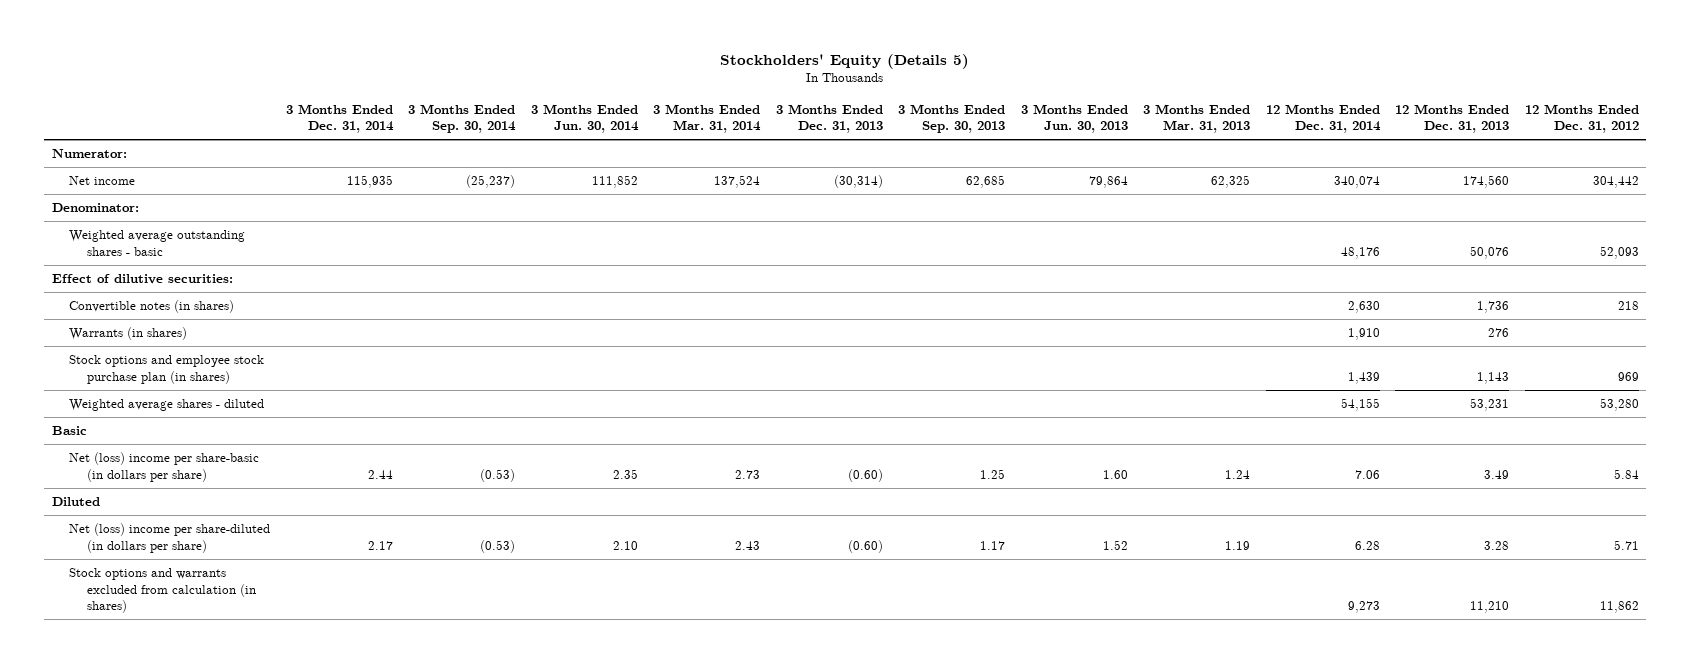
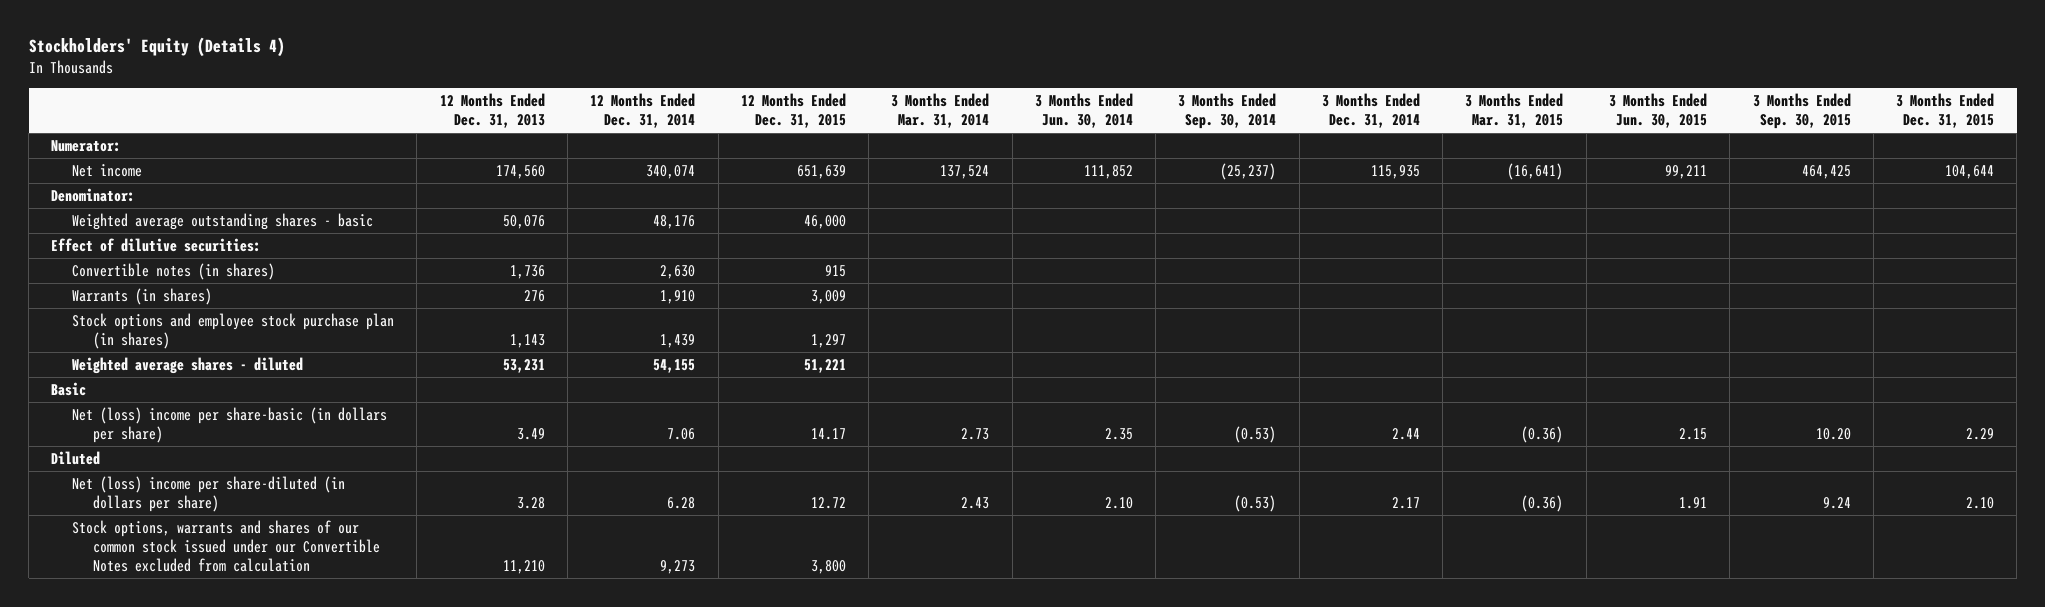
[720,53,970,69] Stockholders' Equity (Details 5) -> [28,37,285,58] Stockholders' Equity (Details 4)
[775,103,883,134] 3 Months Ended Dec. 31, 2013 -> none
[898,103,1006,134] 3 Months Ended Sep. 30, 2013 -> none
[1020,103,1128,134] 3 Months Ended Jun. 30, 2013 -> none
[1143,103,1251,134] 3 Months Ended Mar. 31, 2013 -> none
[1524,103,1639,134] 12 Months Ended Dec. 31, 2012 -> none
none -> [740,92,846,128] 12 Months Ended Dec. 31, 2015
none -> [1465,92,1564,128] 3 Months Ended Mar. 31, 2015
none -> [1608,92,1707,128] 3 Months Ended Jun. 30, 2015
none -> [1752,92,1851,129] 3 Months Ended Sep. 30, 2015
none -> [1896,92,1995,128] 3 Months Ended Dec. 31, 2015
[69,568,256,614] Stock options and warrants excluded from calculation (in shares) -> [72,519,381,572] Stock options, warrants and shares of our common stock issued under our Convertible Notes excluded from calculation

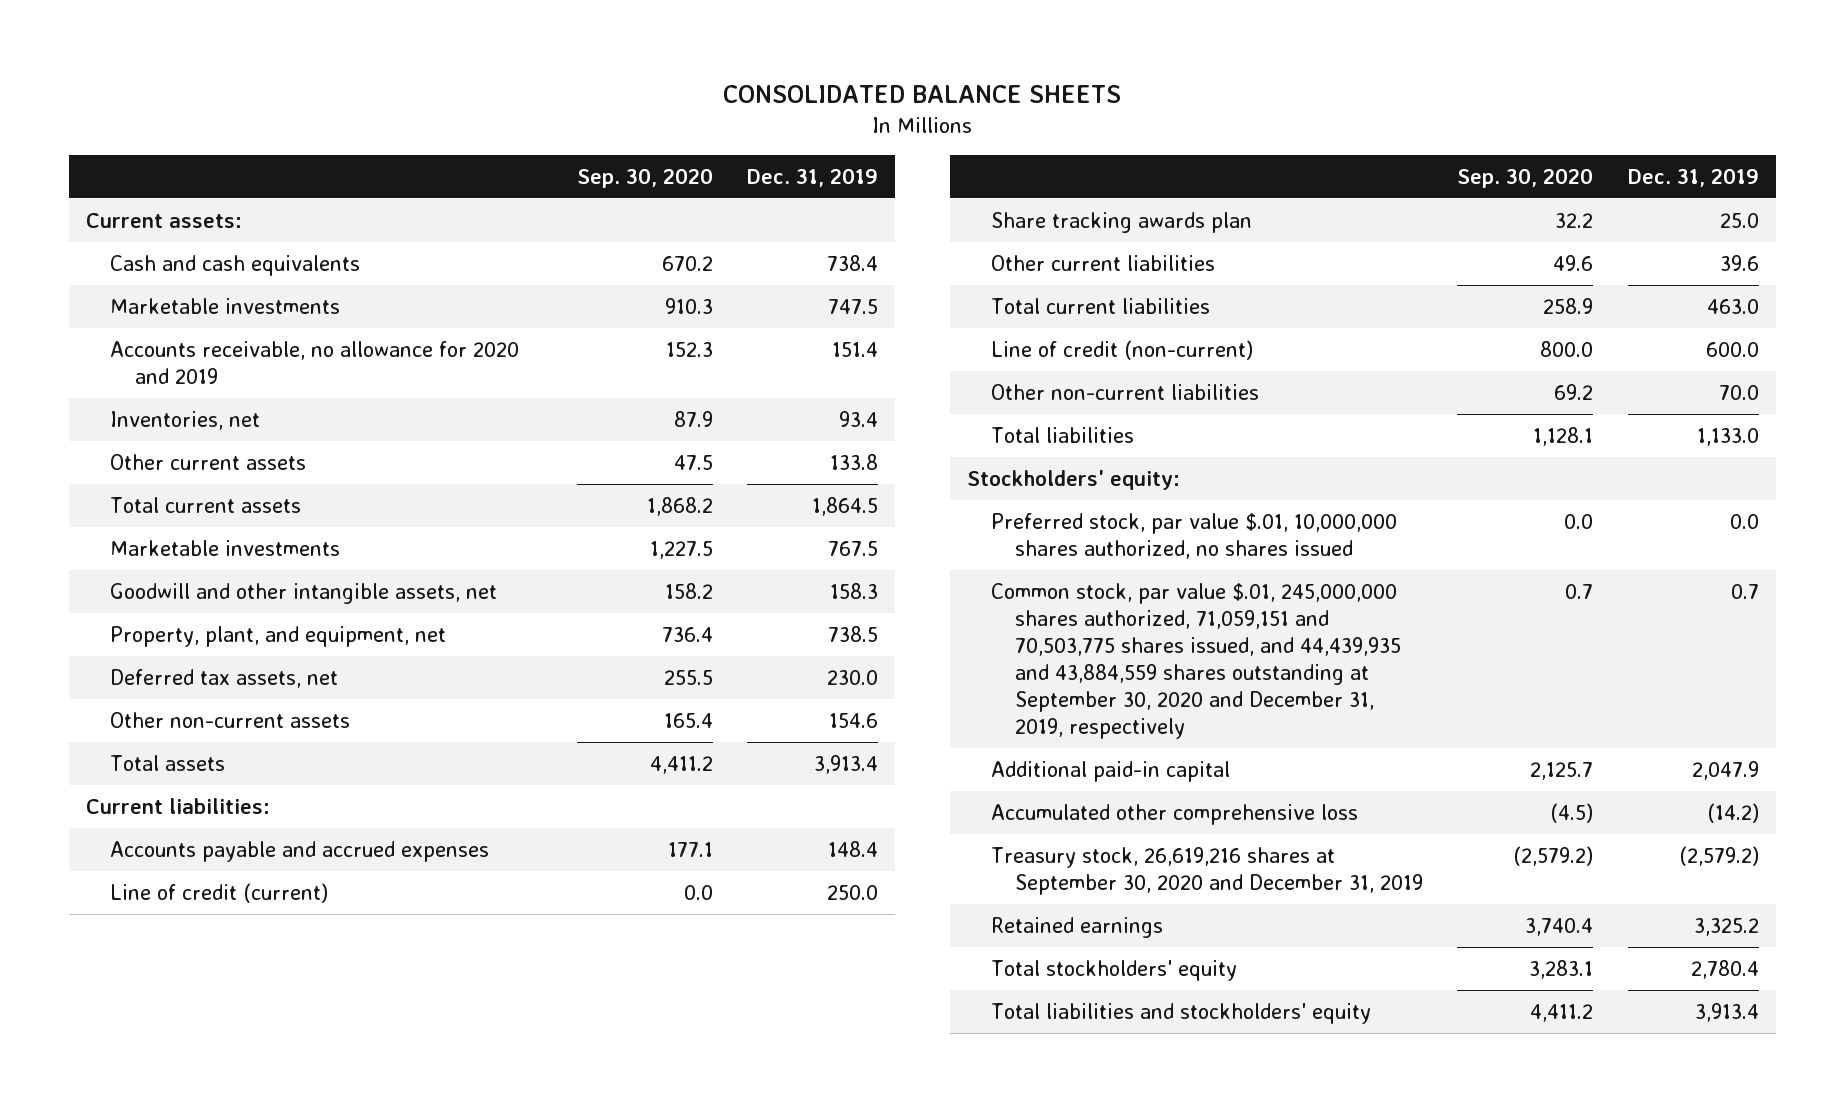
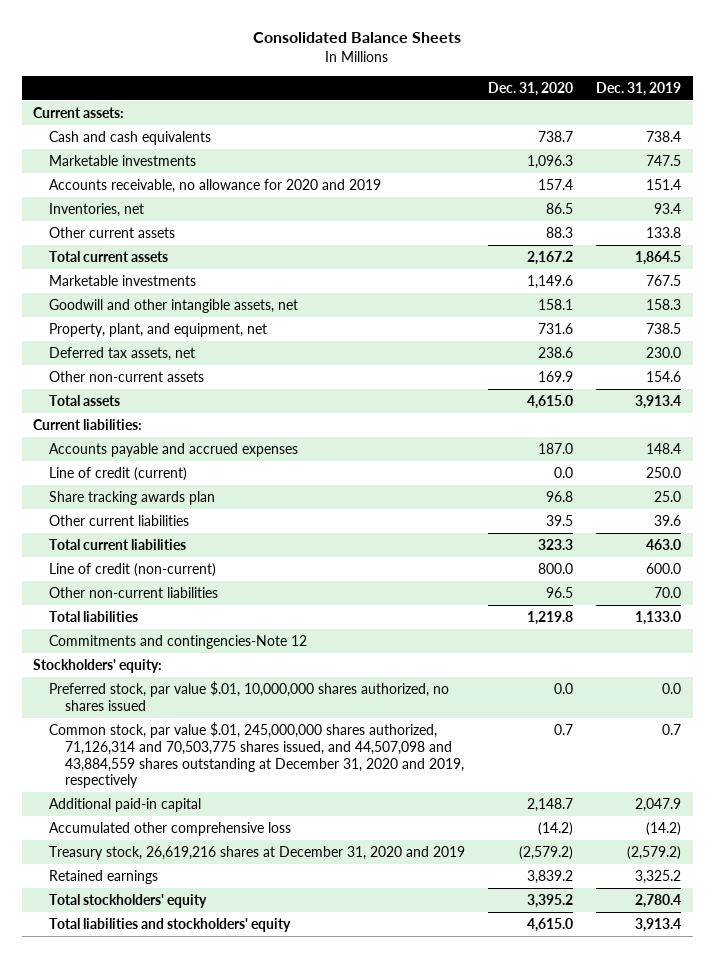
[723,85,1122,104] CONSOLIDATED BALANCE SHEETS -> [253,32,462,44] Consolidated Balance Sheets
[576,167,713,188] Sep. 30, 2020 -> none
none -> [488,81,574,96] Dec. 31, 2020
none -> [49,634,308,649] Commitments and contingencies-Note 12
[991,582,1402,739] Common stock, par value $.01, 245,000,000 shares authorized, 71,059,151 and 70,503,775 shares issued, and 44,439,935 and 43,884,559 shares outstanding at September 30, 2020 and December 31, 2019, respectively -> [49,721,465,789] Common stock, par value $.01, 245,000,000 shares authorized, 71,126,314 and 70,503,775 shares issued, and 44,507,098 and 43,884,559 shares outstanding at December 31, 2020 and 2019, respectively
[991,846,1424,895] Treasury stock, 26,619,216 shares at September 30, 2020 and December 31, 2019 -> [49,845,466,860] Treasury stock, 26,619,216 shares at December 31, 2020 and 2019

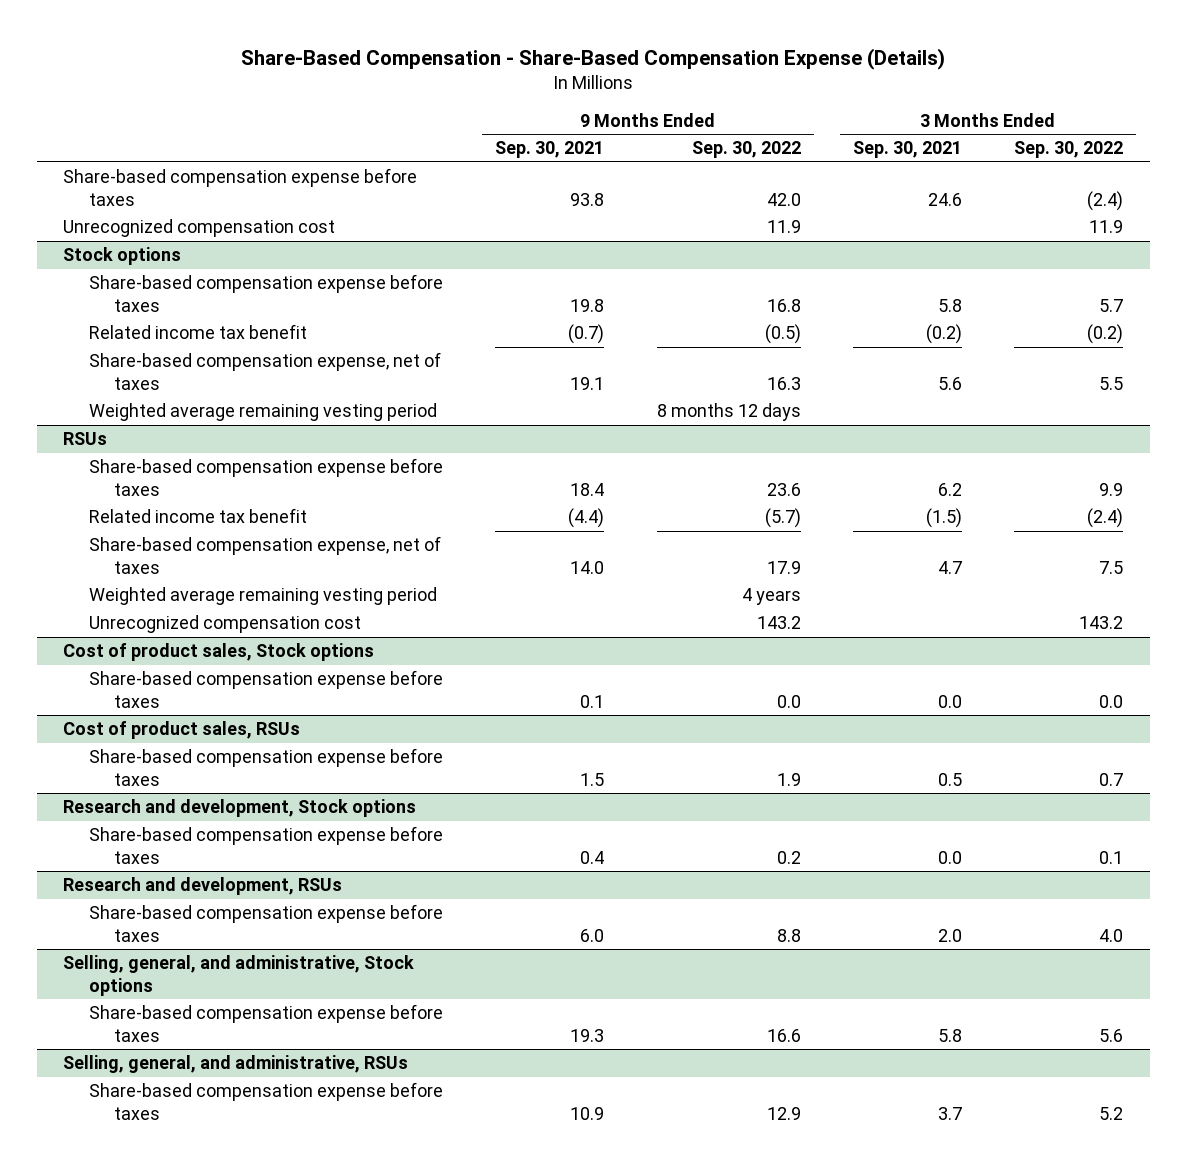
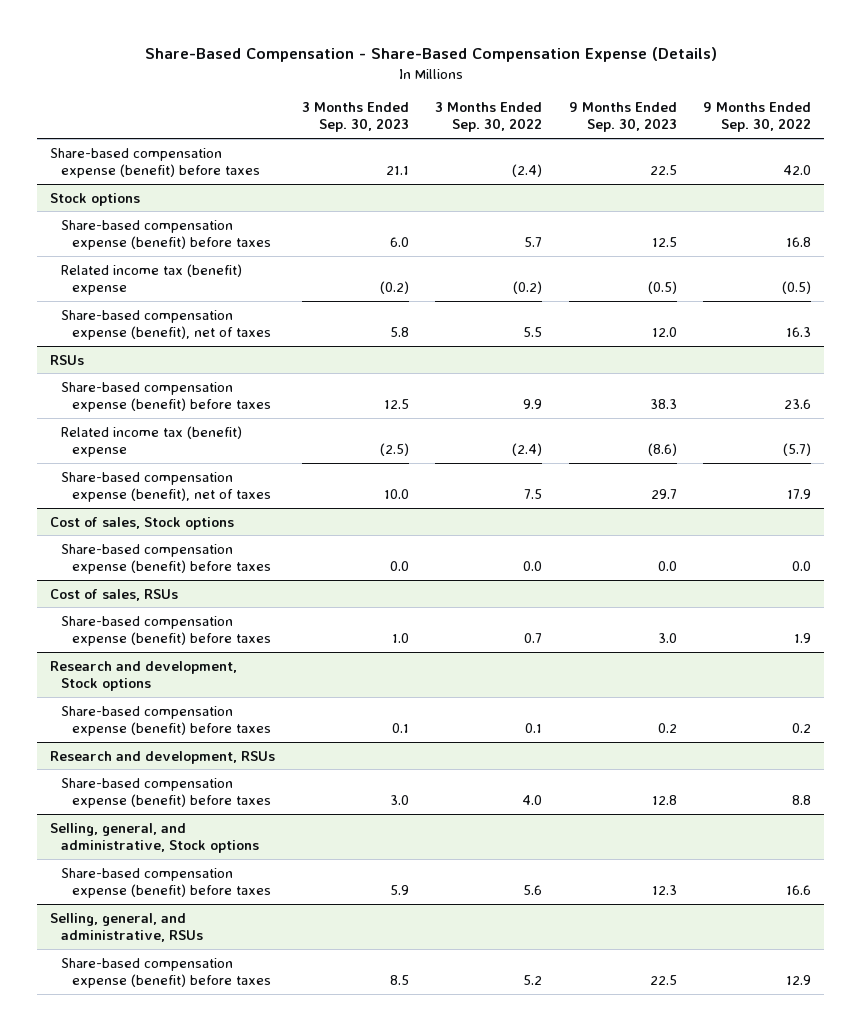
[495,141,605,159] Sep. 30, 2021 -> none
[853,141,963,159] Sep. 30, 2021 -> none
none -> [301,101,409,133] 3 Months Ended Sep. 30, 2023
none -> [568,101,677,133] 9 Months Ended Sep. 30, 2023
[63,219,336,238] Unrecognized compensation cost -> none
[63,168,418,206] Share-based compensation expense before taxes -> [50,147,260,179] Share-based compensation expense (benefit) before taxes
[88,403,437,422] Weighted average remaining vesting period -> none
[88,274,443,312] Share-based compensation expense before taxes -> [60,219,271,251] Share-based compensation expense (benefit) before taxes
[88,324,307,340] Related income tax benefit -> [60,263,242,296] Related income tax (benefit) expense
[88,352,441,390] Share-based compensation expense, net of taxes -> [60,309,271,341] Share-based compensation expense (benefit), net of taxes
[88,587,437,606] Weighted average remaining vesting period -> none
[88,615,361,634] Unrecognized compensation cost -> none
[88,458,443,496] Share-based compensation expense before taxes -> [60,381,271,413] Share-based compensation expense (benefit) before taxes
[88,508,307,524] Related income tax benefit -> [60,425,242,458] Related income tax (benefit) expense
[88,536,441,574] Share-based compensation expense, net of taxes -> [60,471,271,503] Share-based compensation expense (benefit), net of taxes
[63,643,375,662] Cost of product sales, Stock options -> [50,516,235,530] Cost of sales, Stock options
[88,670,443,708] Share-based compensation expense before taxes -> [60,543,271,575] Share-based compensation expense (benefit) before taxes
[63,721,301,740] Cost of product sales, RSUs -> [50,588,179,601] Cost of sales, RSUs
[88,748,443,786] Share-based compensation expense before taxes -> [60,615,271,647] Share-based compensation expense (benefit) before taxes
[88,826,443,864] Share-based compensation expense before taxes -> [60,705,271,737] Share-based compensation expense (benefit) before taxes
[88,904,443,942] Share-based compensation expense before taxes -> [60,777,271,809] Share-based compensation expense (benefit) before taxes
[88,1004,443,1042] Share-based compensation expense before taxes -> [60,867,271,899] Share-based compensation expense (benefit) before taxes
[88,1082,443,1120] Share-based compensation expense before taxes -> [60,957,271,989] Share-based compensation expense (benefit) before taxes

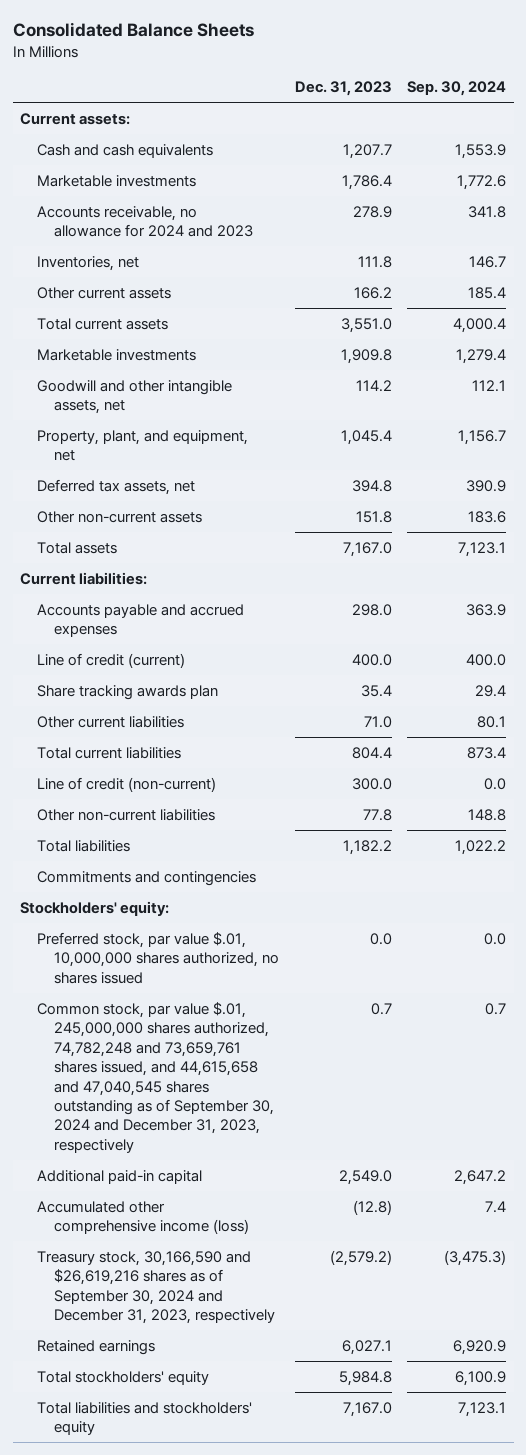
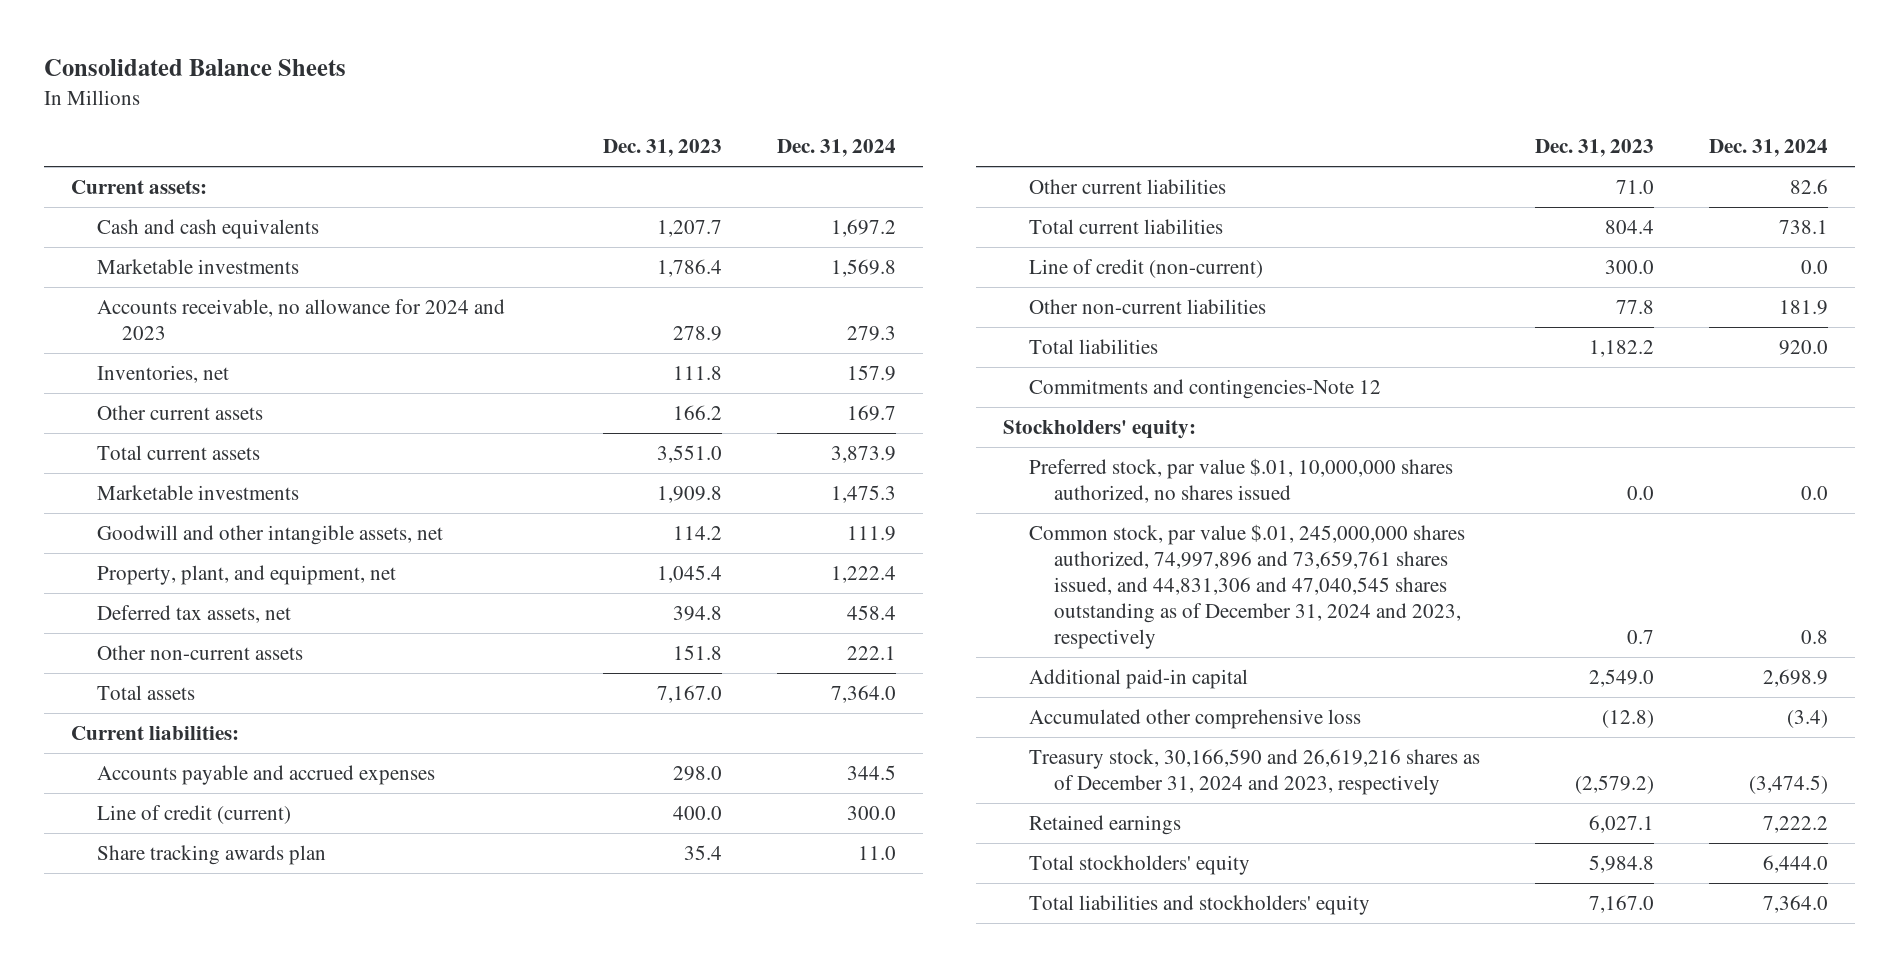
[406,81,506,97] Sep. 30, 2024 -> none
none -> [776,139,896,158] Dec. 31, 2024
[37,870,257,886] Commitments and contingencies -> [1028,379,1381,400] Commitments and contingencies-Note 12
[37,1001,275,1153] Common stock, par value $.01, 245,000,000 shares authorized, 74,782,248 and 73,659,761 shares issued, and 44,615,658 and 47,040,545 shares outstanding as of September 30, 2024 and December 31, 2023, respectively -> [1028,524,1465,650] Common stock, par value $.01, 245,000,000 shares authorized, 74,997,896 and 73,659,761 shares issued, and 44,831,306 and 47,040,545 shares outstanding as of December 31, 2024 and 2023, respectively
[37,1200,250,1235] Accumulated other comprehensive income (loss) -> [1028,709,1361,730] Accumulated other comprehensive loss
[37,1250,276,1325] Treasury stock, 30,166,590 and $26,619,216 shares as of September 30, 2024 and December 31, 2023, respectively -> [1028,749,1480,796] Treasury stock, 30,166,590 and 26,619,216 shares as of December 31, 2024 and 2023, respectively

